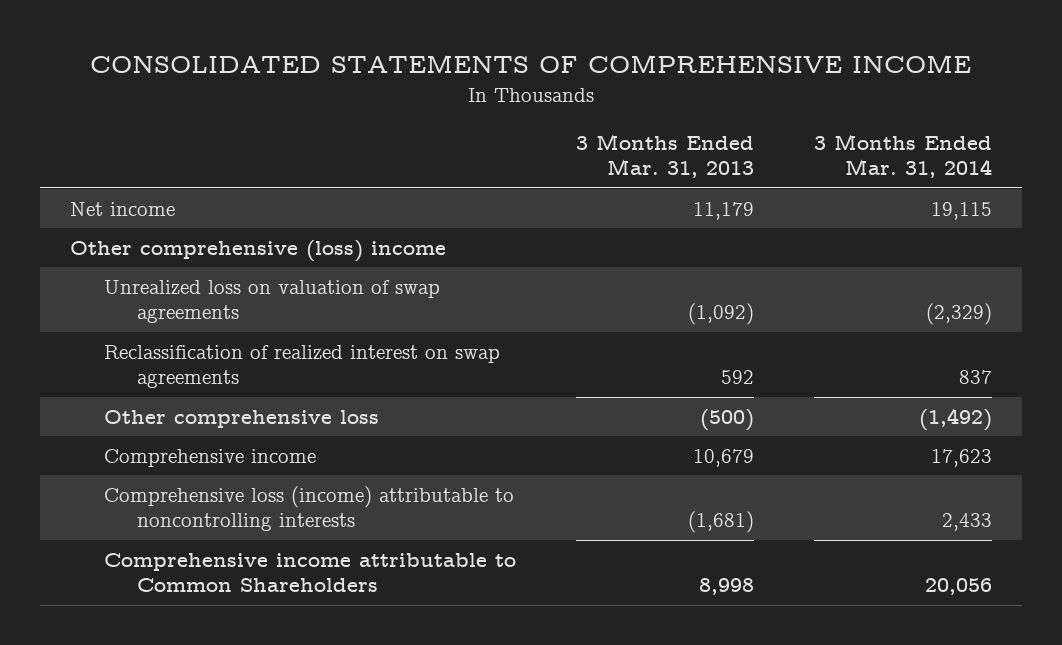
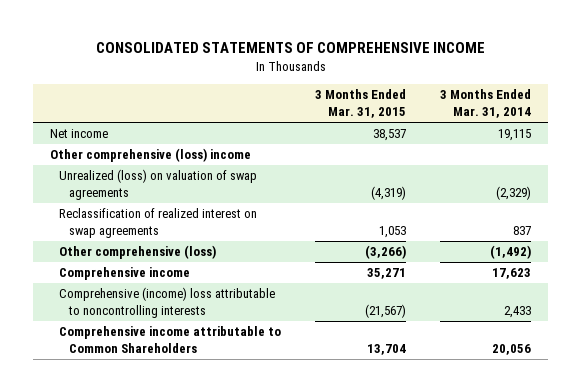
[575,134,754,179] 3 Months Ended Mar. 31, 2013 -> none
none -> [315,89,407,119] 3 Months Ended Mar. 31, 2015
[103,279,440,324] Unrealized loss on valuation of swap agreements -> [59,169,258,201] Unrealized (loss) on valuation of swap agreements
[103,409,379,428] Other comprehensive loss -> [59,245,217,260] Other comprehensive (loss)
[103,485,514,532] Comprehensive loss (income) attributable to noncontrolling interests -> [59,287,276,319] Comprehensive (income) loss attributable to noncontrolling interests

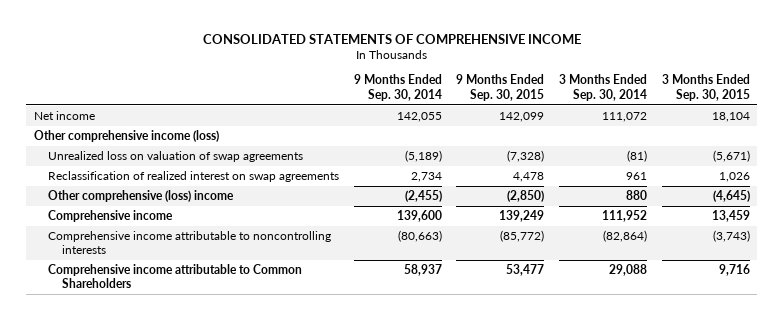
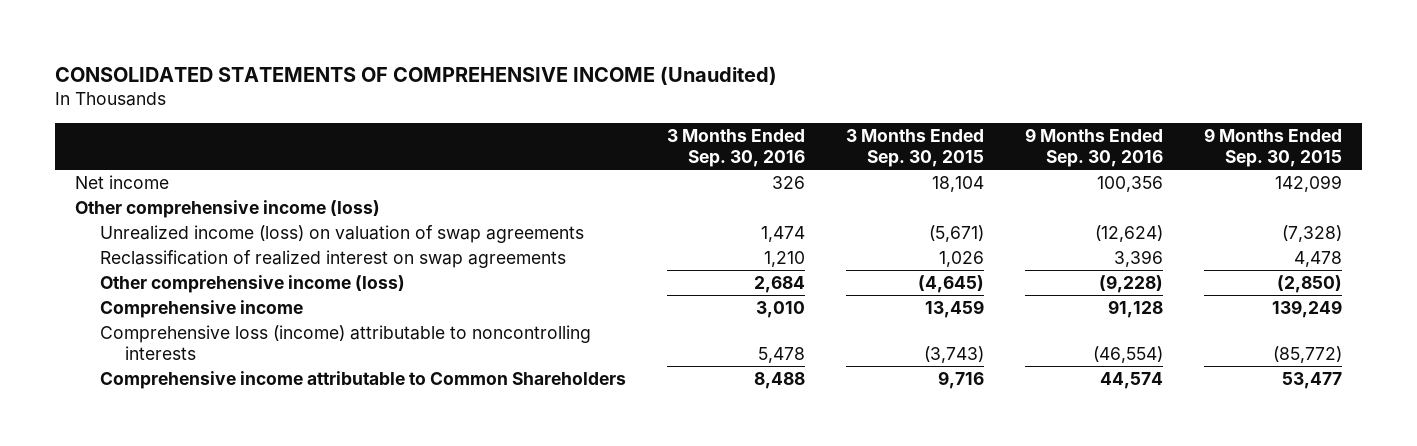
[202,33,581,44] CONSOLIDATED STATEMENTS OF COMPREHENSIVE INCOME -> [54,65,777,85] CONSOLIDATED STATEMENTS OF COMPREHENSIVE INCOME (Unaudited)
[353,74,442,101] 9 Months Ended Sep. 30, 2014 -> none
[559,74,648,101] 3 Months Ended Sep. 30, 2014 -> none
none -> [666,128,805,167] 3 Months Ended Sep. 30, 2016
none -> [1024,127,1163,167] 9 Months Ended Sep. 30, 2016
[47,151,303,163] Unrealized loss on valuation of swap agreements -> [99,225,584,244] Unrealized income (loss) on valuation of swap agreements
[47,190,234,203] Other comprehensive (loss) income -> [99,275,405,294] Other comprehensive income (loss)
[47,231,331,255] Comprehensive income attributable to noncontrolling interests -> [99,325,591,361] Comprehensive loss (income) attributable to noncontrolling interests

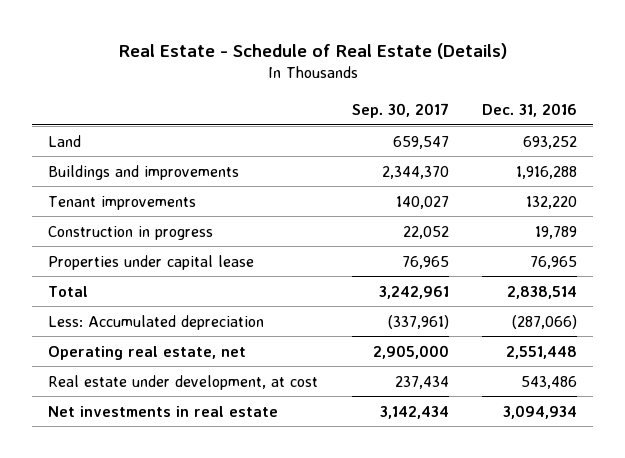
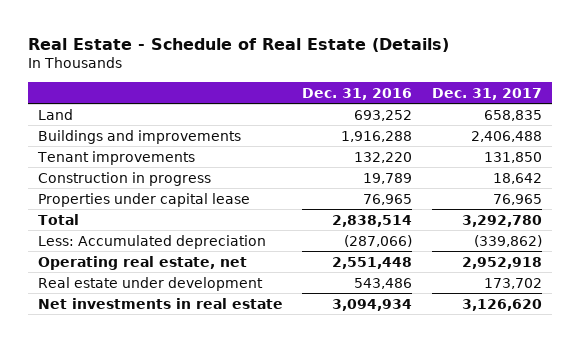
[351,102,449,118] Sep. 30, 2017 -> none
none -> [431,87,542,100] Dec. 31, 2017
[48,374,319,390] Real estate under development, at cost -> [37,276,263,291] Real estate under development

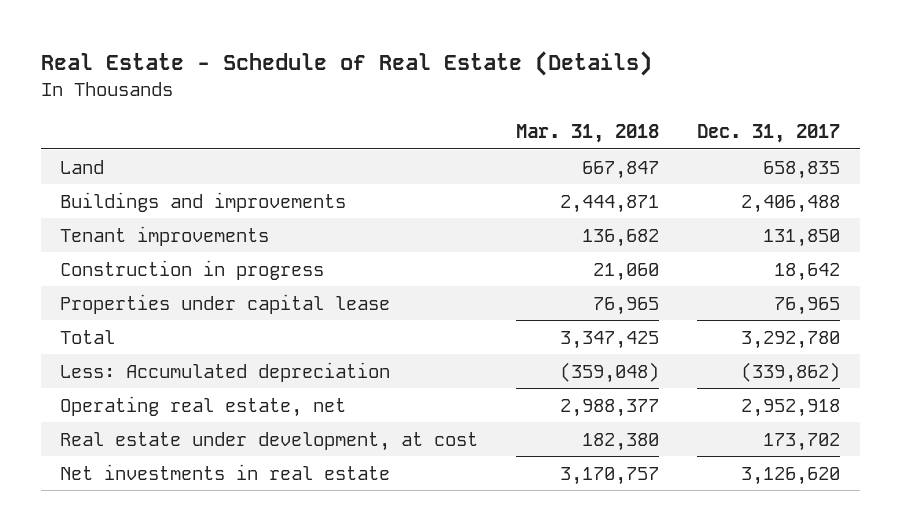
[302,87,413,100] Dec. 31, 2016 -> none
none -> [516,124,660,144] Mar. 31, 2018
[37,276,263,291] Real estate under development -> [60,431,479,451] Real estate under development, at cost

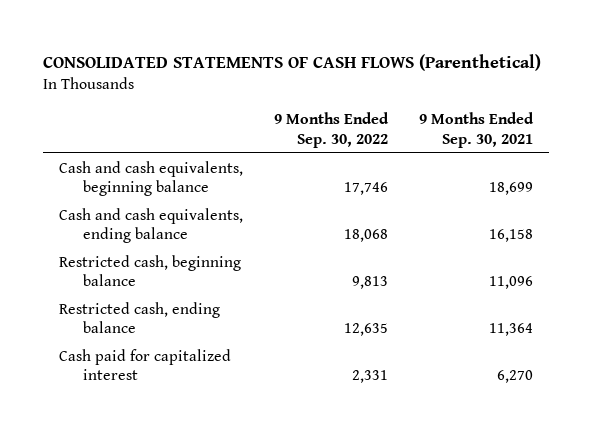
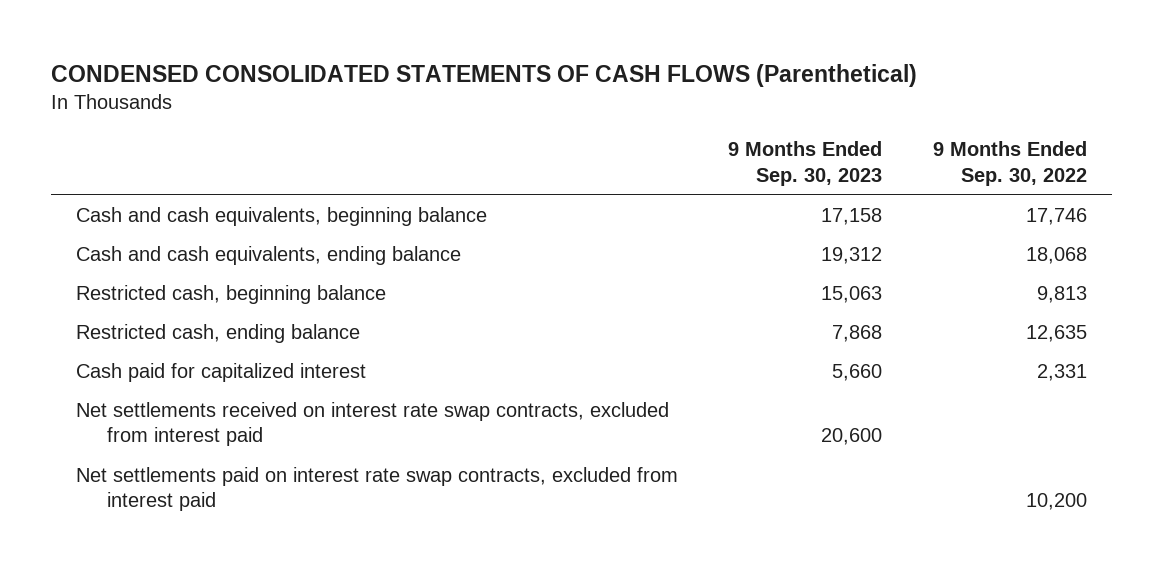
[43,53,542,71] CONSOLIDATED STATEMENTS OF CASH FLOWS (Parenthetical) -> [50,64,917,88] CONDENSED CONSOLIDATED STATEMENTS OF CASH FLOWS (Parenthetical)
[419,112,535,148] 9 Months Ended Sep. 30, 2021 -> none
none -> [728,141,883,186] 9 Months Ended Sep. 30, 2023
none -> [75,401,669,447] Net settlements received on interest rate swap contracts, excluded from interest paid
none -> [75,466,678,512] Net settlements paid on interest rate swap contracts, excluded from interest paid

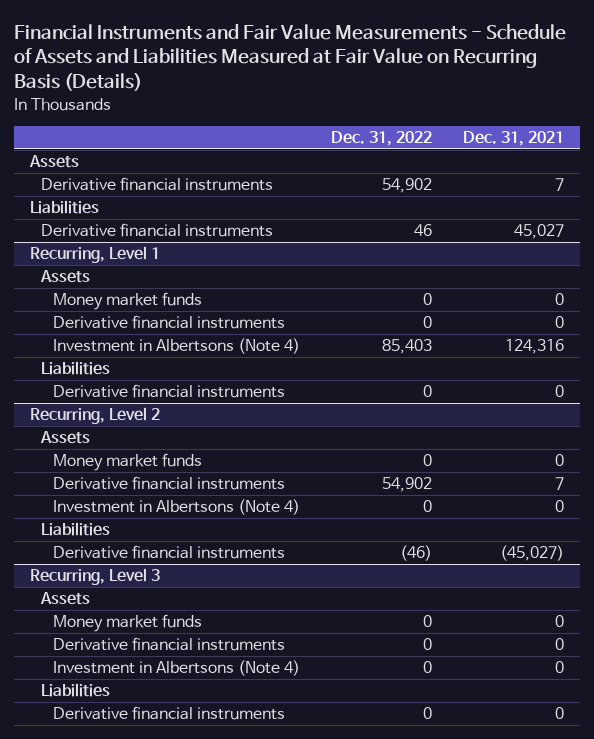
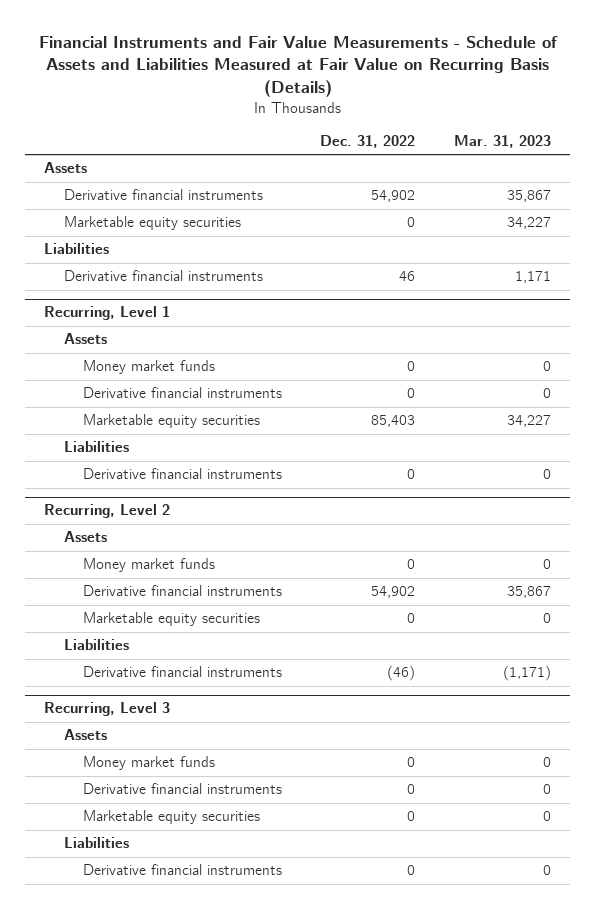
[463,130,565,146] Dec. 31, 2021 -> none
none -> [453,134,551,148] Mar. 31, 2023
none -> [63,216,241,231] Marketable equity securities
[52,338,300,355] Investment in Albertsons (Note 4) -> [82,414,260,429] Marketable equity securities
[52,499,300,516] Investment in Albertsons (Note 4) -> none
none -> [82,612,260,627] Marketable equity securities
[52,660,300,677] Investment in Albertsons (Note 4) -> none
none -> [82,810,260,825] Marketable equity securities

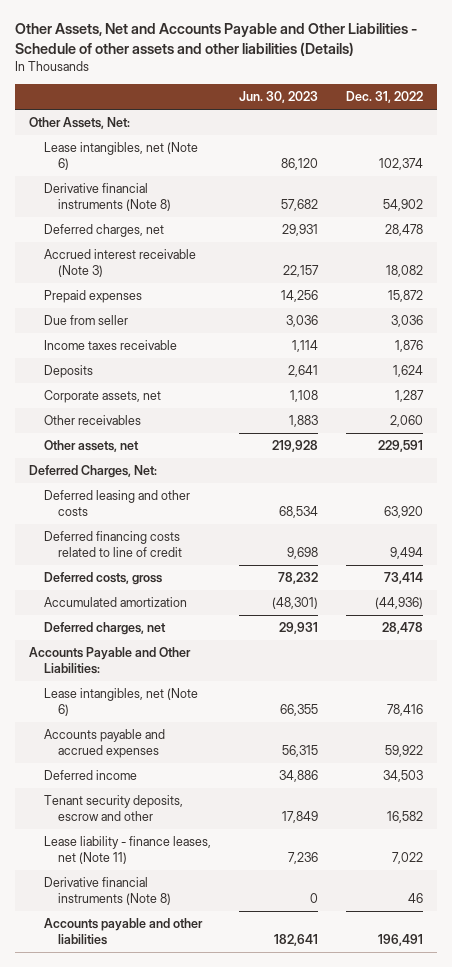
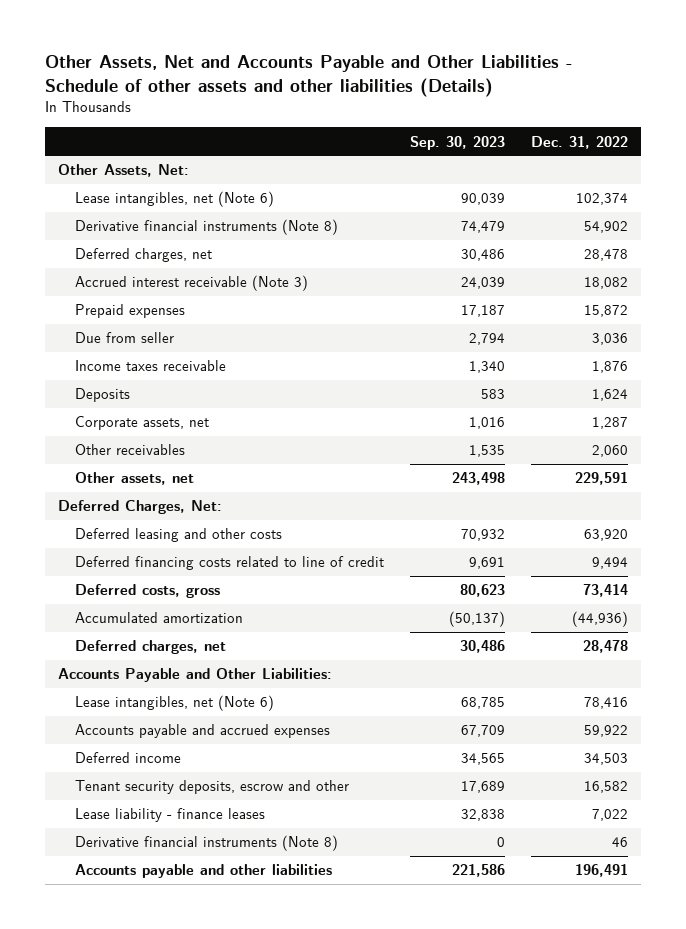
[238,91,318,104] Jun. 30, 2023 -> none
none -> [409,135,505,150] Sep. 30, 2023
[43,836,211,865] Lease liability - finance leases, net (Note 11) -> [74,808,265,823] Lease liability - finance leases

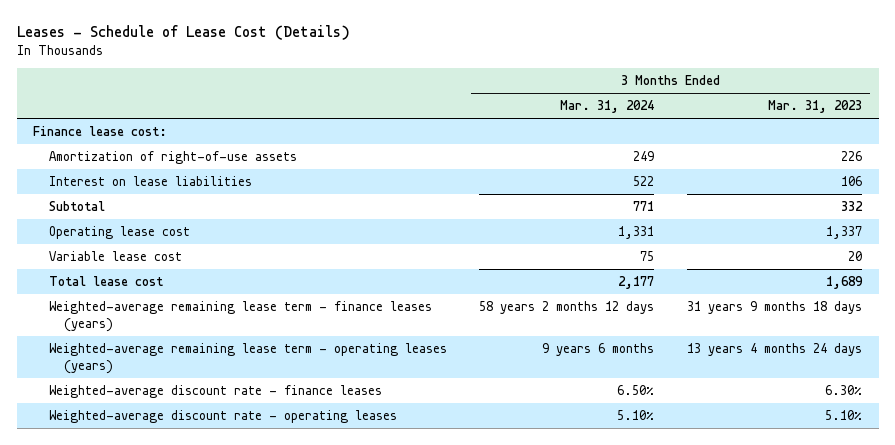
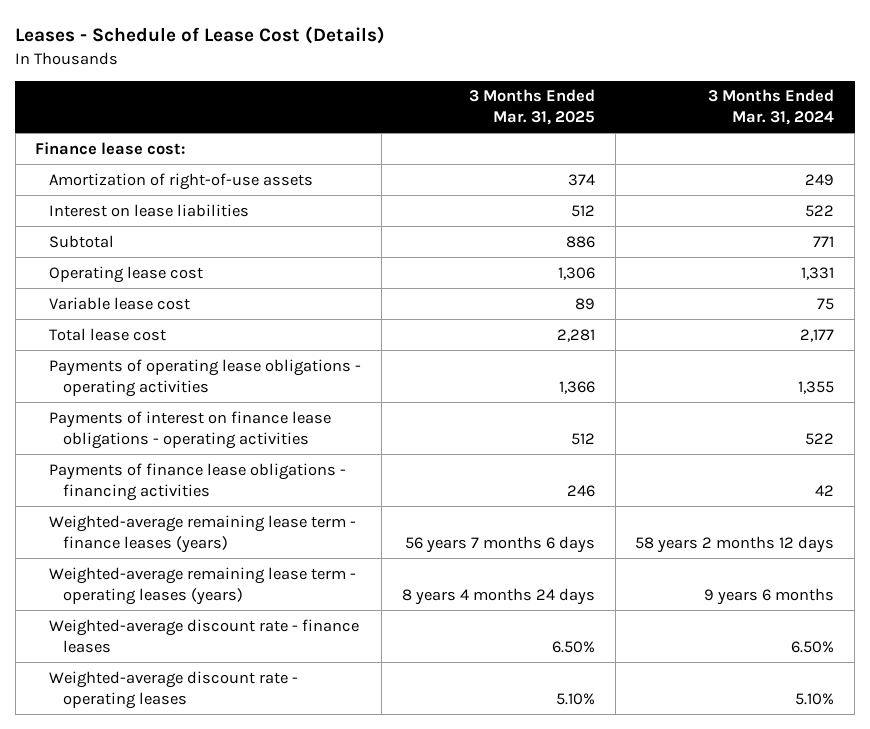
[768,100,863,114] Mar. 31, 2023 -> none
none -> [468,89,595,126] 3 Months Ended Mar. 31, 2025
none -> [49,358,362,397] Payments of operating lease obligations - operating activities
none -> [49,410,332,449] Payments of interest on finance lease obligations - operating activities
none -> [49,462,347,501] Payments of finance lease obligations - financing activities

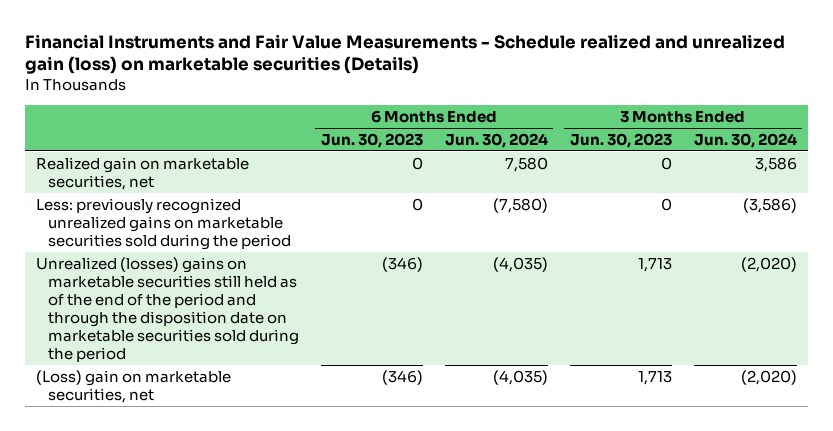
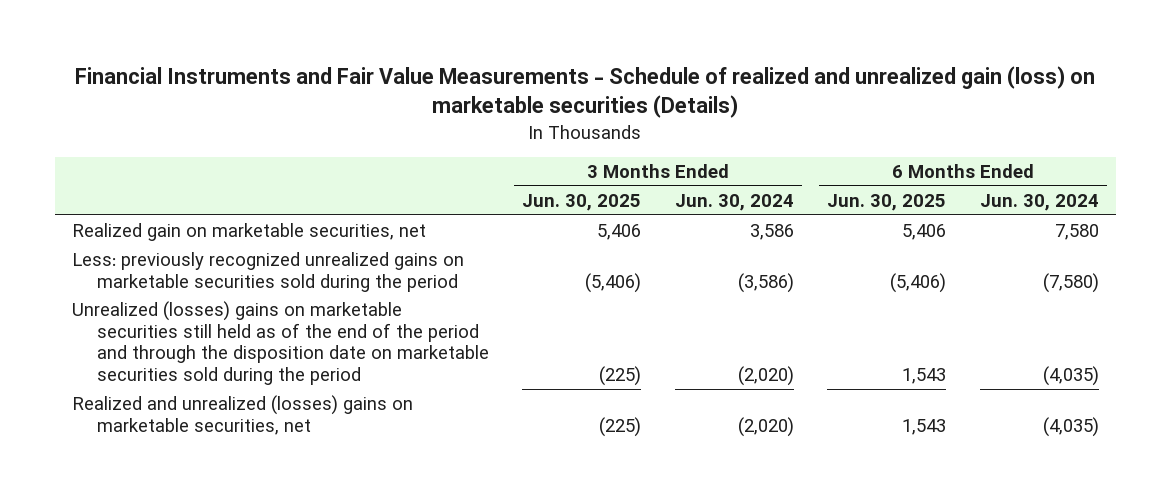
[24,33,785,75] Financial Instruments and Fair Value Measurements - Schedule realized and unrealized gain (loss) on marketable securities (Details) -> [75,66,1096,119] Financial Instruments and Fair Value Measurements - Schedule of realized and unrealized gain (loss) on marketable securities (Details)
[320,132,423,148] Jun. 30, 2023 -> none
[569,132,672,148] Jun. 30, 2023 -> none
none -> [522,193,642,211] Jun. 30, 2025
none -> [827,193,947,211] Jun. 30, 2025
[35,369,231,403] (Loss) gain on marketable securities, net -> [72,394,414,435] Realized and unrealized (losses) gains on marketable securities, net

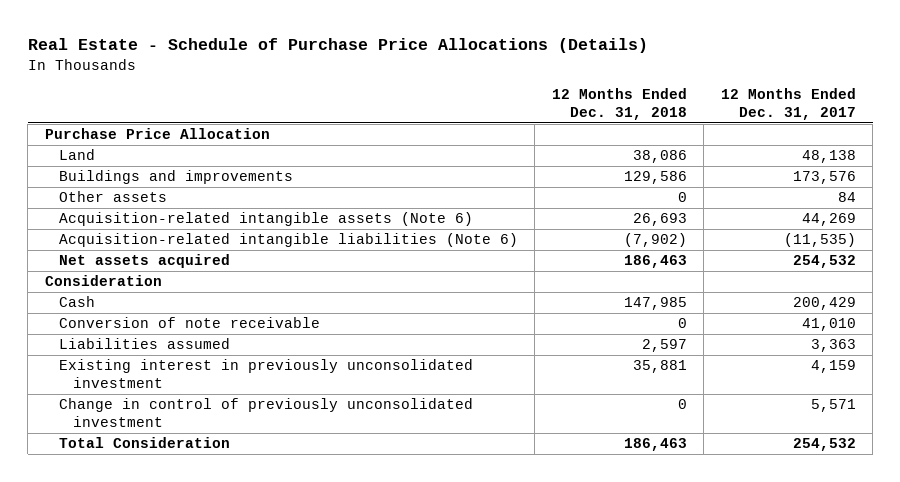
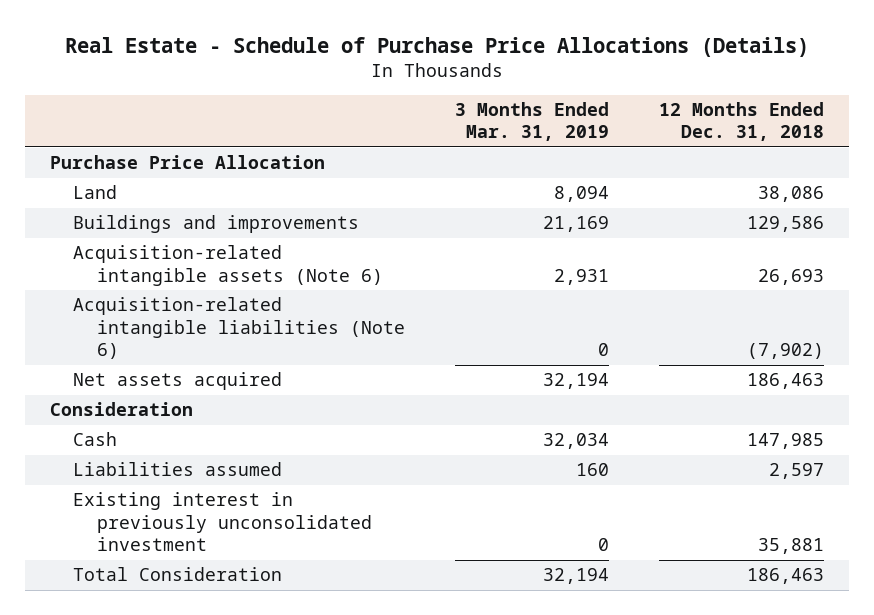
[720,88,856,120] 12 Months Ended Dec. 31, 2017 -> none
none -> [454,101,609,142] 3 Months Ended Mar. 31, 2019
[58,191,167,203] Other assets -> none
[58,317,320,329] Conversion of note receivable -> none
[58,398,473,427] Change in control of previously unconsolidated investment -> none

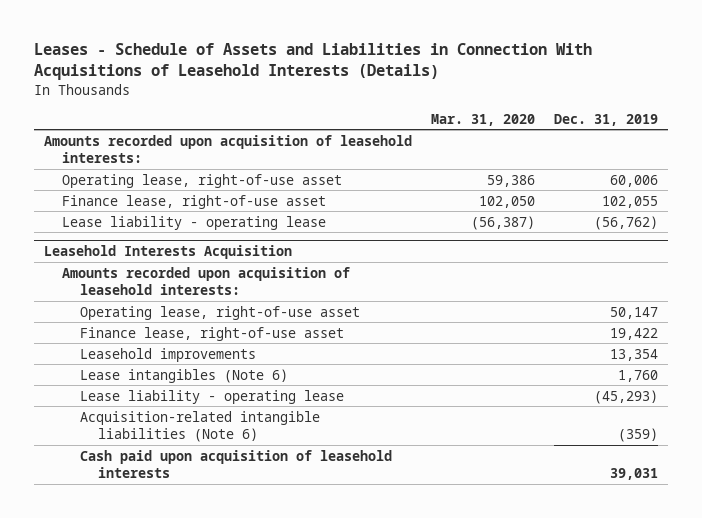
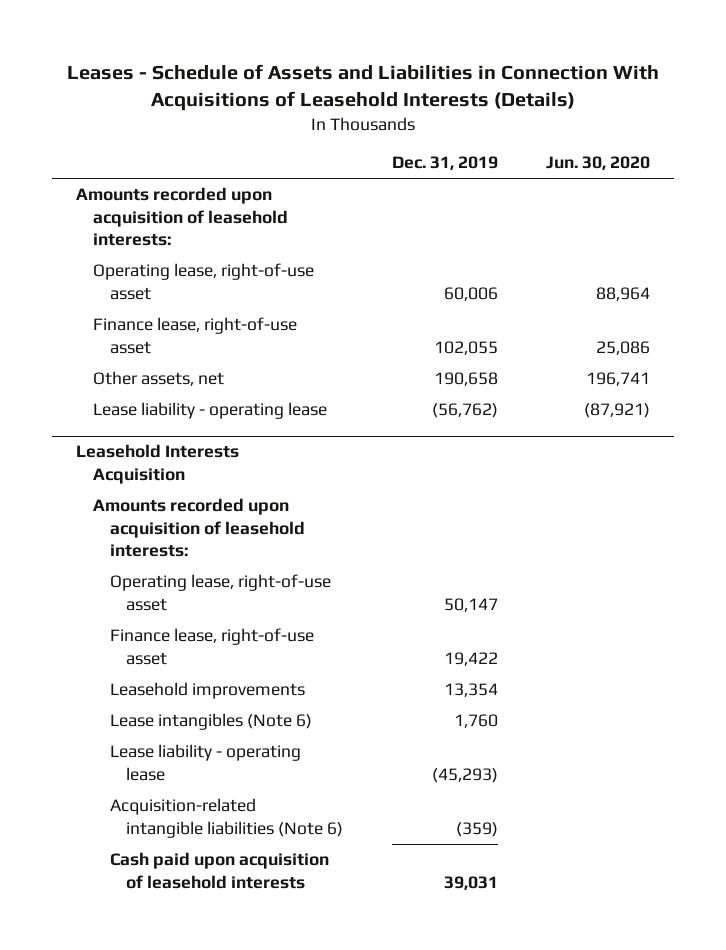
[430,113,535,126] Mar. 31, 2020 -> none
none -> [545,156,650,171] Jun. 30, 2020
none -> [93,371,225,387] Other assets, net

